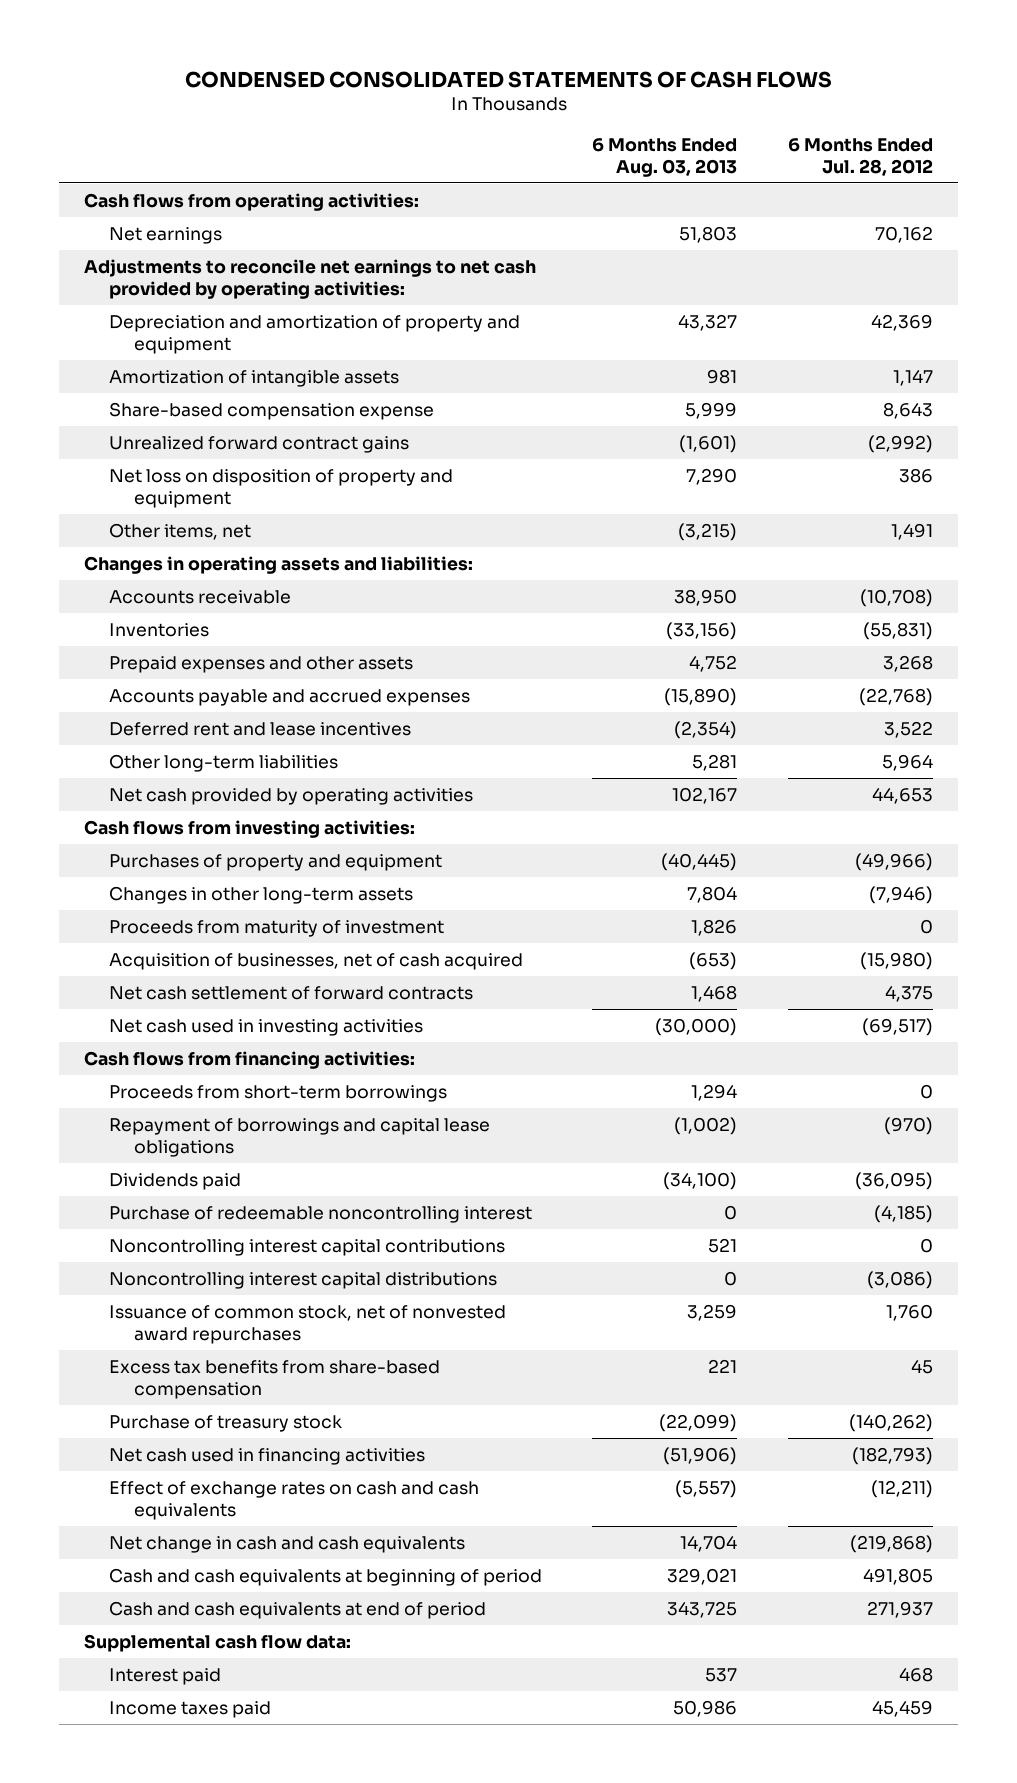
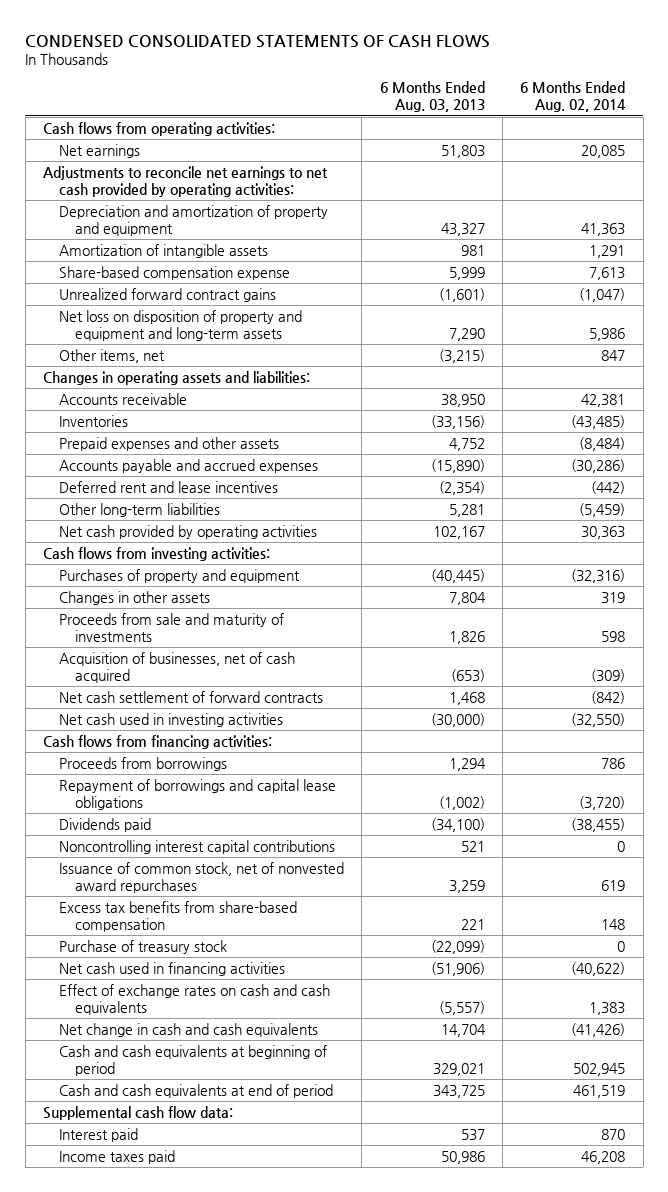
[787,138,933,176] 6 Months Ended Jul. 28, 2012 -> none
none -> [520,81,627,113] 6 Months Ended Aug. 02, 2014
[109,469,454,508] Net loss on disposition of property and equipment -> [59,309,303,341] Net loss on disposition of property and equipment and long-term assets
[109,886,414,905] Changes in other long-term assets -> [59,590,211,605] Changes in other assets
[109,920,445,938] Proceeds from maturity of investment -> [59,612,285,642] Proceeds from sale and maturity of investments
[109,1085,448,1103] Proceeds from short-term borrowings -> [59,756,228,771] Proceeds from borrowings
[109,1206,533,1224] Purchase of redeemable noncontrolling interest -> none
[109,1272,498,1290] Noncontrolling interest capital distributions -> none

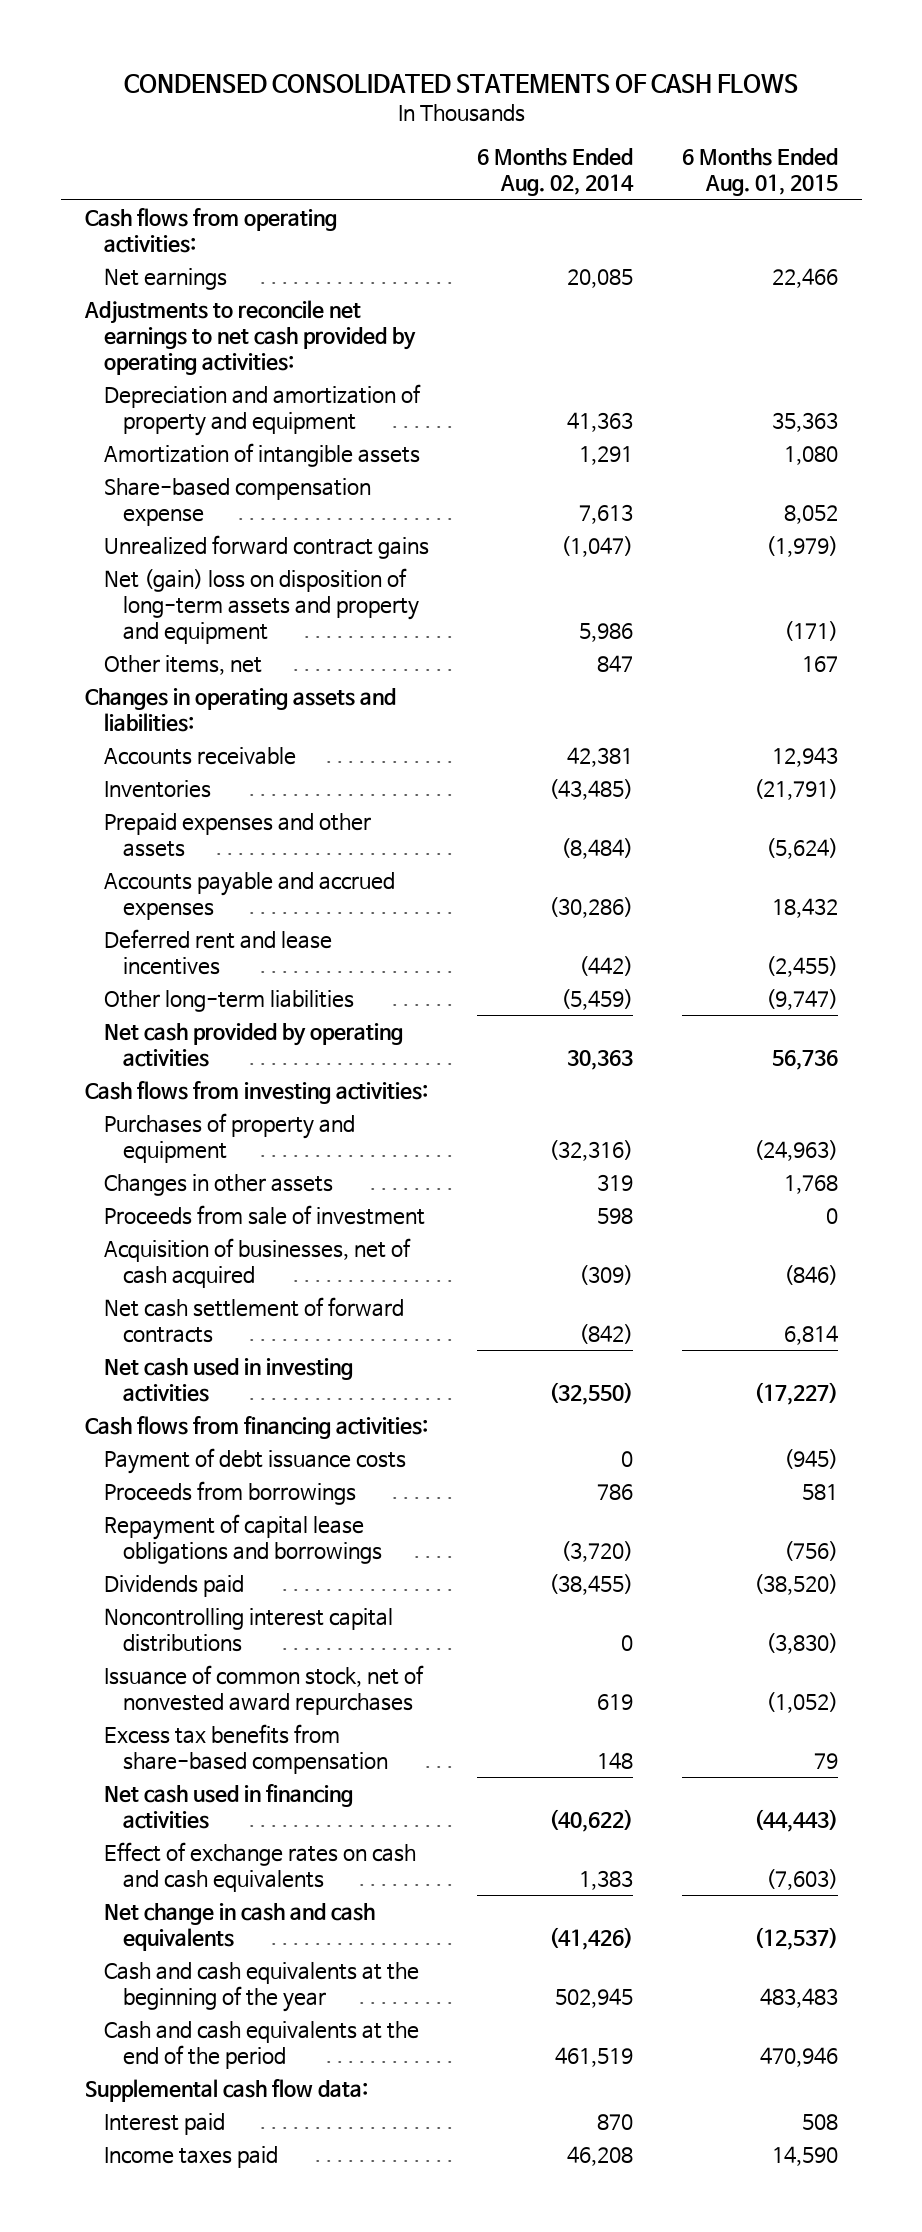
[379,81,485,113] 6 Months Ended Aug. 03, 2013 -> none
none -> [681,148,838,197] 6 Months Ended Aug. 01, 2015
[59,309,303,341] Net loss on disposition of property and equipment and long-term assets -> [103,568,419,644] Net (gain) loss on disposition of long-term assets and property and equipment
[59,612,285,642] Proceeds from sale and maturity of investments -> [103,1205,425,1226] Proceeds from sale of investment
none -> [103,1448,406,1475] Payment of debt issuance costs
[59,778,337,810] Repayment of borrowings and capital lease obligations -> [103,1514,382,1564] Repayment of capital lease obligations and borrowings
[59,839,336,854] Noncontrolling interest capital contributions -> [103,1608,393,1652] Noncontrolling interest capital distributions
[59,939,228,954] Purchase of treasury stock -> none
[59,1044,328,1076] Cash and cash equivalents at beginning of period -> [103,1962,419,2012] Cash and cash equivalents at the beginning of the year
[59,1083,334,1098] Cash and cash equivalents at end of period -> [103,2021,419,2069] Cash and cash equivalents at the end of the period

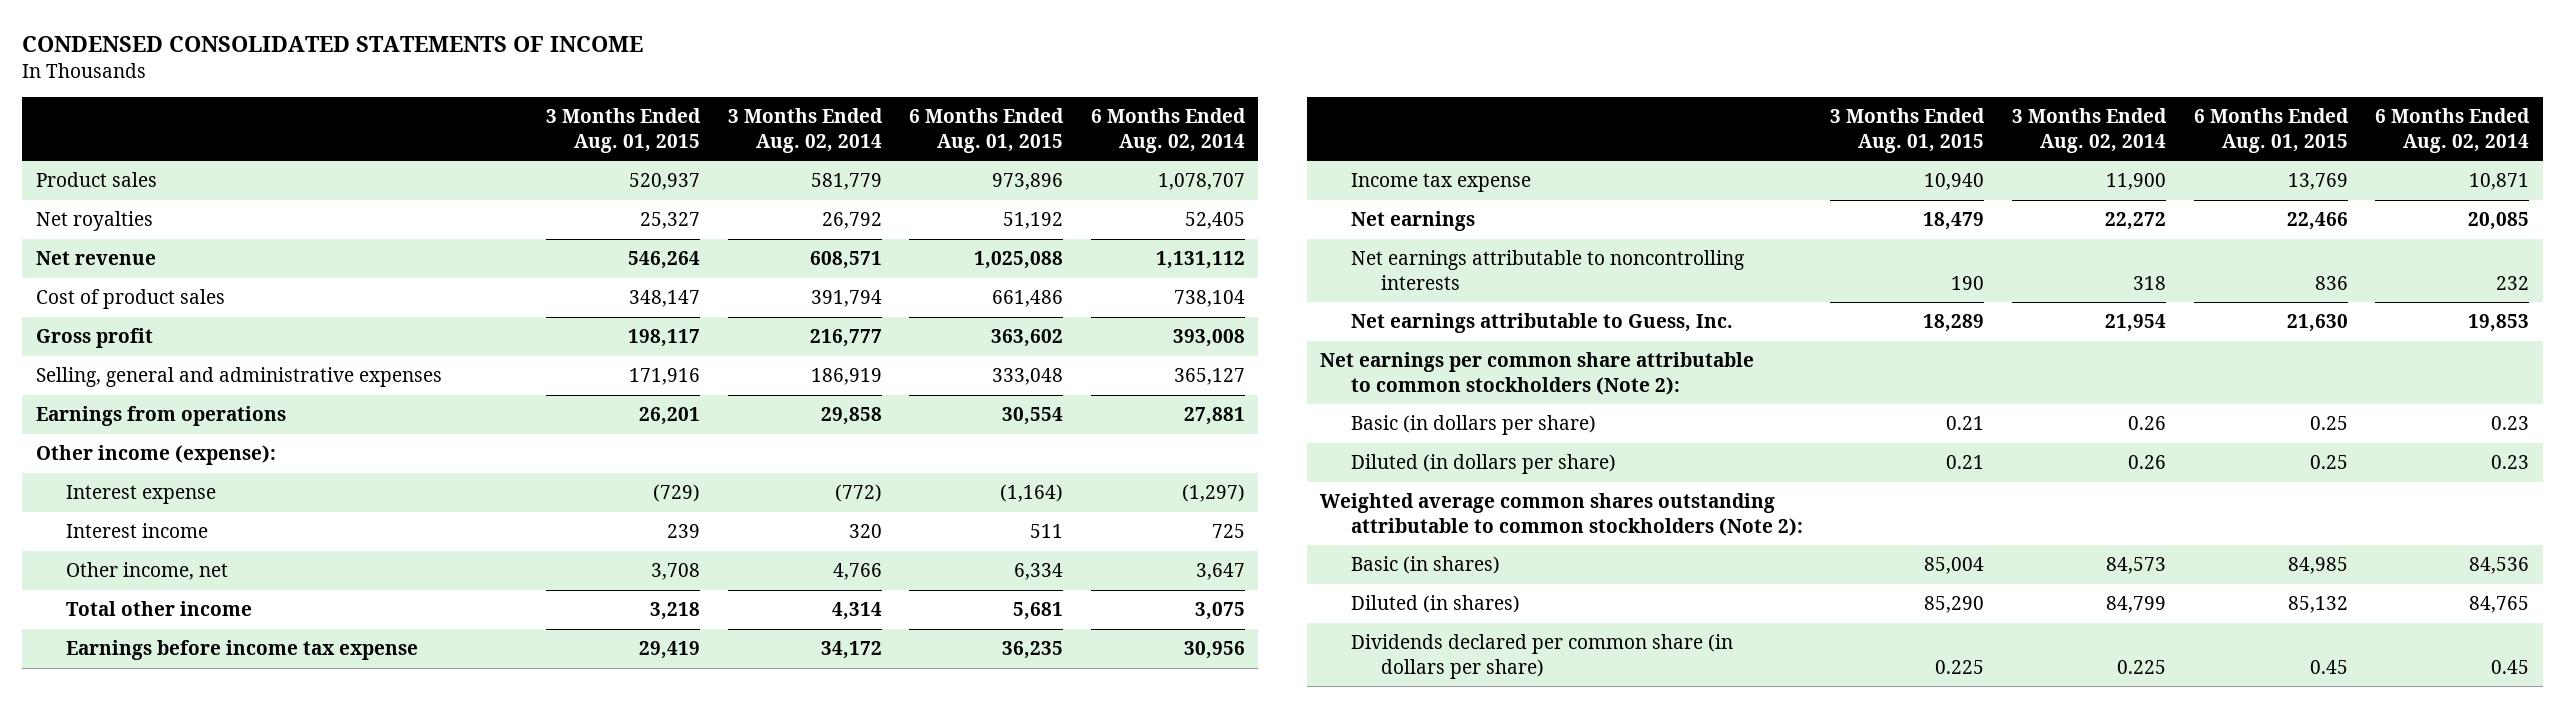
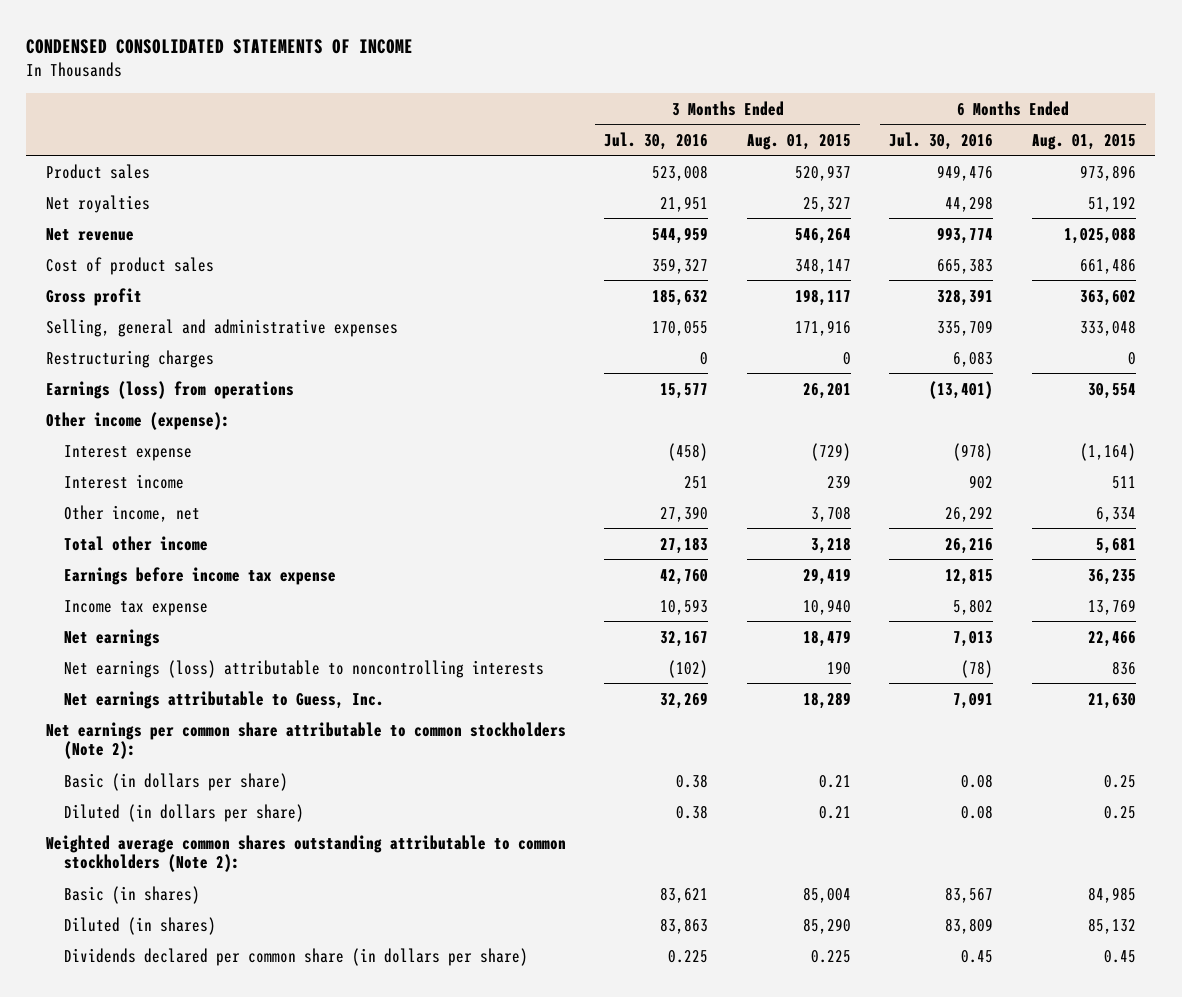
[727,108,883,154] 3 Months Ended Aug. 02, 2014 -> none
[1090,108,1246,154] 6 Months Ended Aug. 02, 2014 -> none
none -> [604,131,709,150] Jul. 30, 2016
none -> [889,131,994,150] Jul. 30, 2016
none -> [45,349,214,368] Restructuring charges
[35,406,286,427] Earnings from operations -> [45,380,294,399] Earnings (loss) from operations
[1350,250,1744,290] Net earnings attributable to noncontrolling interests -> [64,659,545,678] Net earnings (loss) attributable to noncontrolling interests

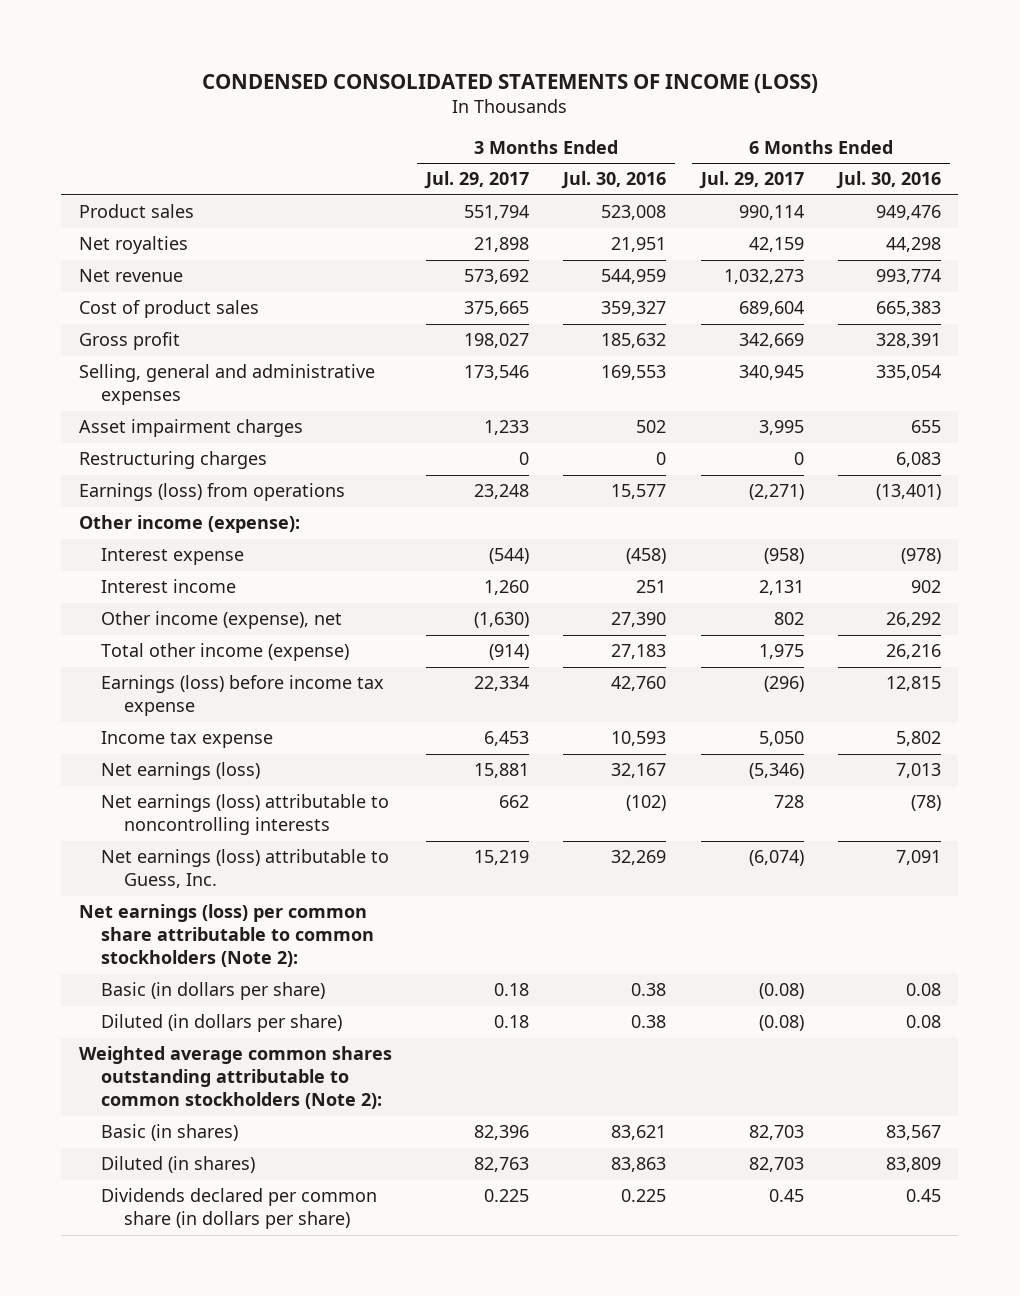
[26,38,414,54] CONDENSED CONSOLIDATED STATEMENTS OF INCOME -> [201,74,818,94] CONDENSED CONSOLIDATED STATEMENTS OF INCOME (LOSS)
[746,133,851,150] Aug. 01, 2015 -> none
[1032,133,1137,150] Aug. 01, 2015 -> none
none -> [423,171,529,190] Jul. 29, 2017
none -> [698,171,804,190] Jul. 29, 2017
[652,320,709,336] 170,055 -> [601,365,667,381] 169,553
[937,319,994,336] 335,709 -> [875,365,941,381] 335,054
none -> [78,419,303,438] Asset impairment charges
[64,504,201,522] Other income, net -> [101,611,343,630] Other income (expense), net
[64,535,209,551] Total other income -> [101,643,350,662] Total other income (expense)
[64,566,337,585] Earnings before income tax expense -> [101,675,385,717] Earnings (loss) before income tax expense
[64,628,161,647] Net earnings -> [101,762,261,781] Net earnings (loss)
[64,690,385,709] Net earnings attributable to Guess, Inc. -> [101,849,390,889] Net earnings (loss) attributable to Guess, Inc.
[45,721,566,760] Net earnings per common share attributable to common stockholders (Note 2): -> [78,904,375,968] Net earnings (loss) per common share attributable to common stockholders (Note 2):

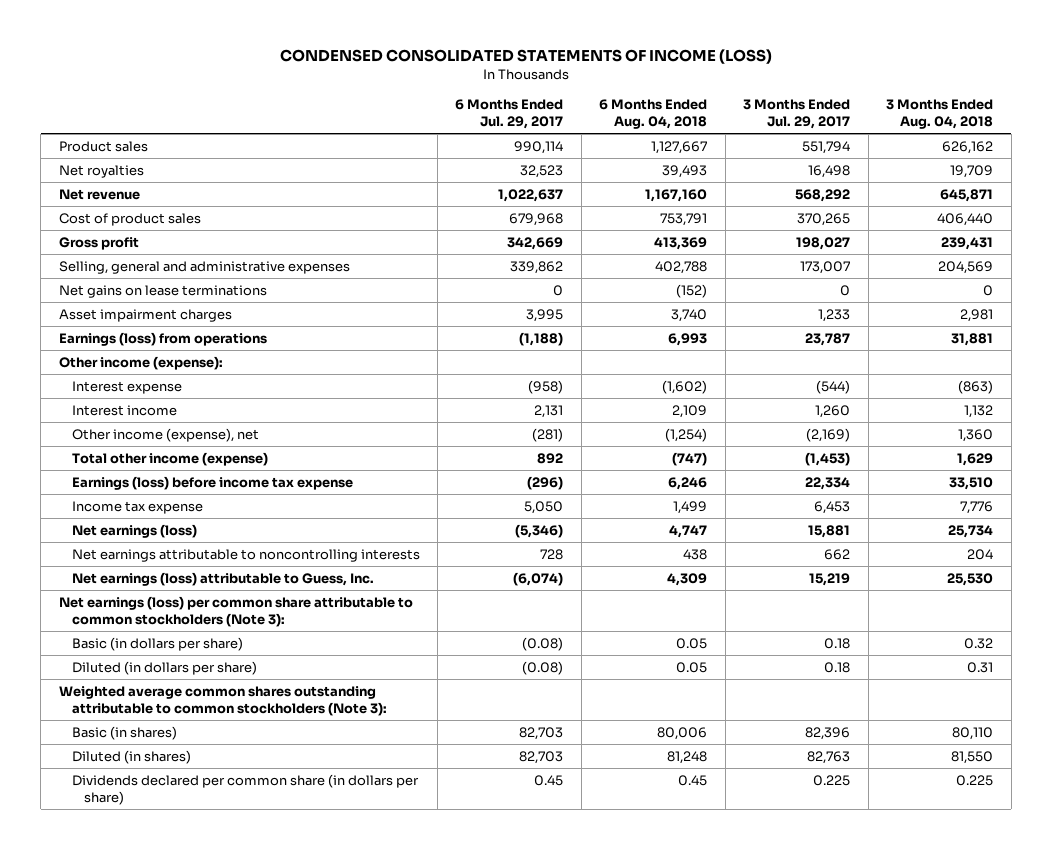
[561,171,667,190] Jul. 30, 2016 -> none
[835,171,941,190] Jul. 30, 2016 -> none
none -> [599,99,708,129] 6 Months Ended Aug. 04, 2018
none -> [886,99,994,129] 3 Months Ended Aug. 04, 2018
[473,237,529,253] 21,898 -> [808,164,851,178] 16,498
[748,237,804,253] 42,159 -> [520,164,564,178] 32,523
[463,269,529,285] 573,692 -> [795,188,851,202] 568,292
[723,269,804,285] 1,032,273 -> [498,188,564,202] 1,022,637
[463,301,529,317] 375,665 -> [797,212,851,226] 370,265
[738,301,804,317] 689,604 -> [509,212,564,226] 679,968
[463,365,529,381] 173,546 -> [800,260,851,274] 173,007
[738,365,804,381] 340,945 -> [510,260,564,274] 339,862
none -> [58,284,267,298] Net gains on lease terminations
[78,451,267,470] Restructuring charges -> none
[473,484,529,500] 23,248 -> [805,332,851,346] 23,787
[748,484,804,501] (2,271) -> [519,331,564,346] (1,188)
[473,612,529,629] (1,630) -> [806,427,851,442] (2,169)
[773,612,804,626] 802 -> [532,427,564,442] (281)
[488,644,529,661] (914) -> [805,451,851,466] (1,453)
[758,644,804,660] 1,975 -> [537,452,564,464] 892
[101,794,390,836] Net earnings (loss) attributable to noncontrolling interests -> [71,548,420,562] Net earnings attributable to noncontrolling interests
[78,904,375,968] Net earnings (loss) per common share attributable to common stockholders (Note 2): -> [58,595,413,627] Net earnings (loss) per common share attributable to common stockholders (Note 3):
[78,1046,392,1110] Weighted average common shares outstanding attributable to common stockholders (Note 2): -> [58,685,387,716] Weighted average common shares outstanding attributable to common stockholders (Note 3):

